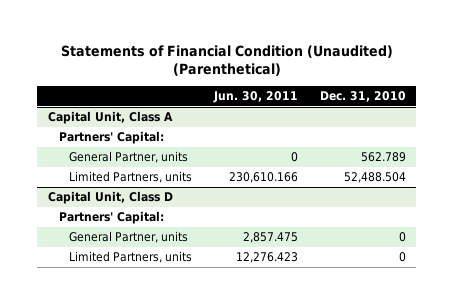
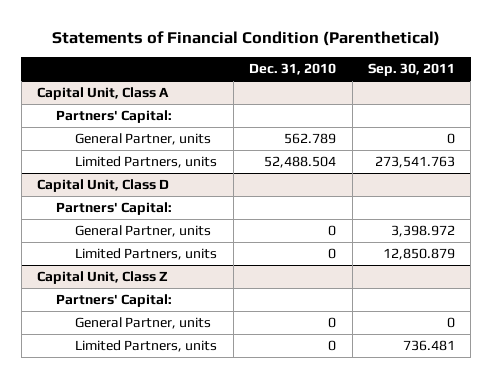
[60,44,393,77] Statements of Financial Condition (Unaudited) (Parenthetical) -> [52,31,441,47] Statements of Financial Condition (Parenthetical)
[213,91,299,104] Jun. 30, 2011 -> none
none -> [367,63,455,77] Sep. 30, 2011
none -> [37,270,169,284] Capital Unit, Class Z
none -> [56,293,173,307] Partners' Capital:
none -> [75,316,212,329] General Partner, units
none -> [75,339,218,352] Limited Partners, units

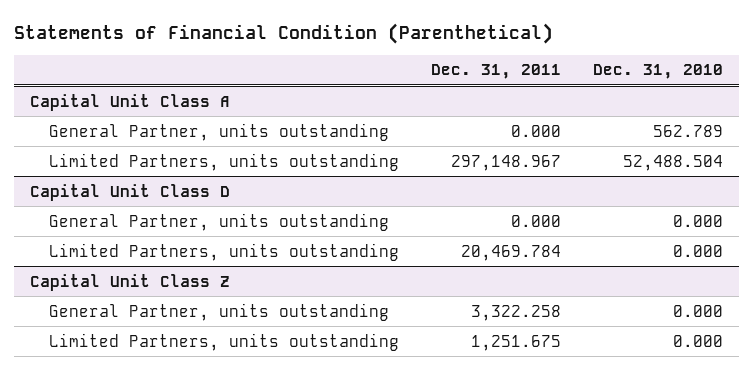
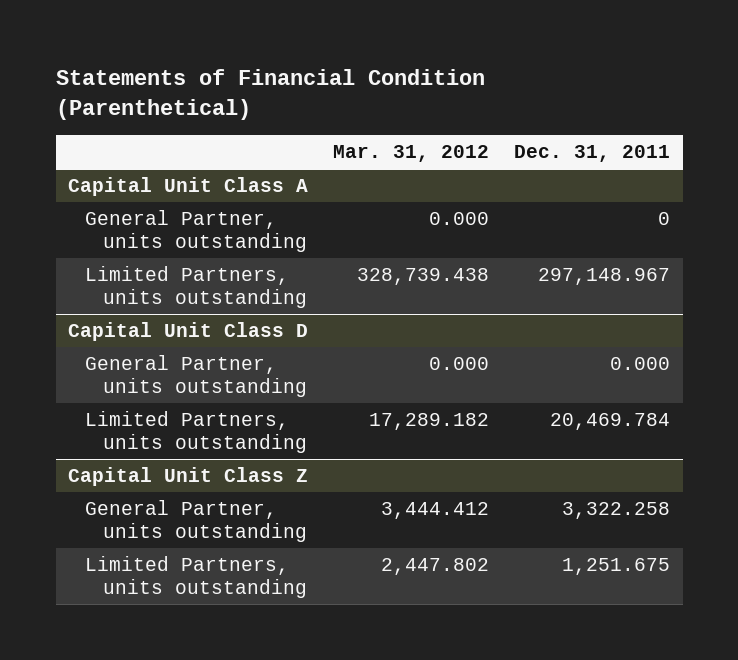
[592,64,723,80] Dec. 31, 2010 -> none
none -> [333,144,490,162] Mar. 31, 2012
[511,124,562,137] 0.000 -> [658,212,671,226] 0

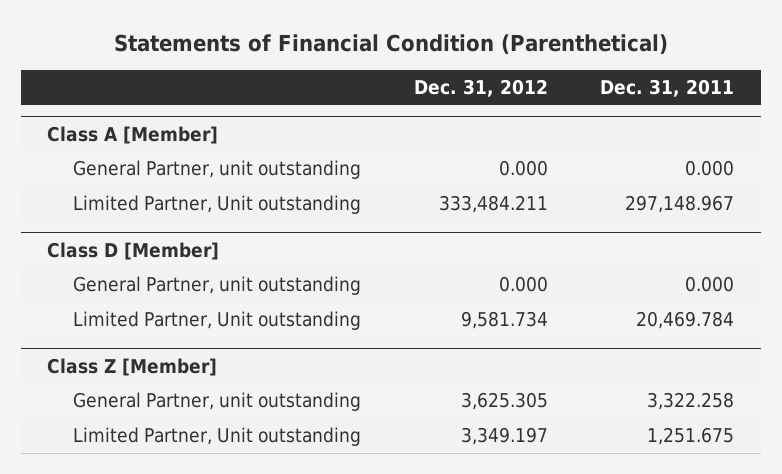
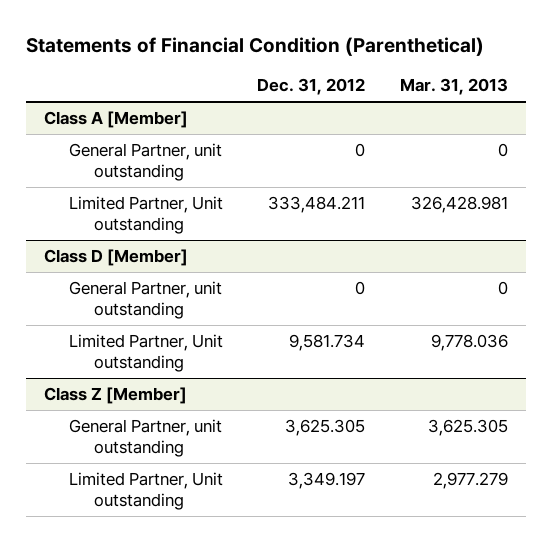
[600,79,735,98] Dec. 31, 2011 -> none
none -> [400,78,509,96] Mar. 31, 2013
[498,160,548,177] 0.000 -> [355,142,366,157] 0
[498,276,548,293] 0.000 -> [355,280,366,295] 0

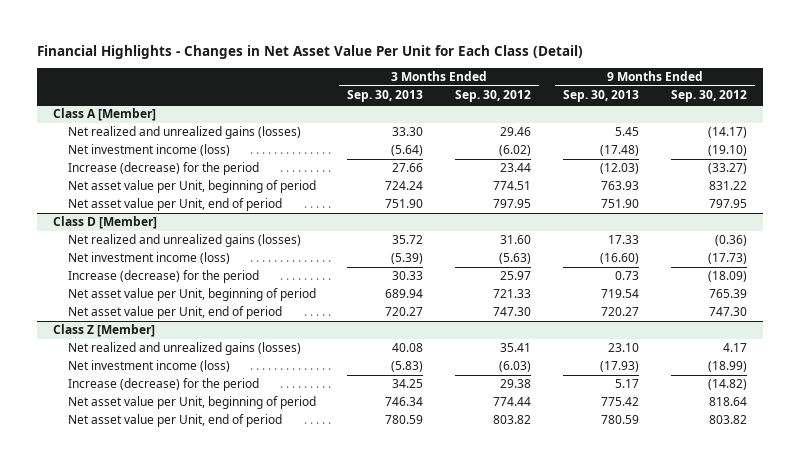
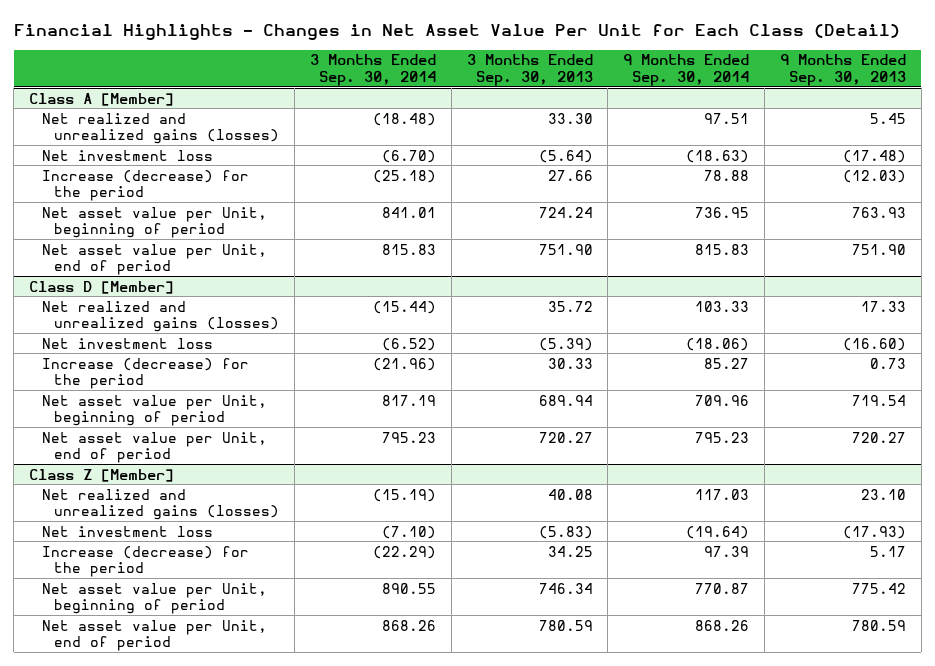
[455,90,532,103] Sep. 30, 2012 -> none
[670,90,747,103] Sep. 30, 2012 -> none
none -> [309,54,436,86] 3 Months Ended Sep. 30, 2014
none -> [623,54,750,86] 9 Months Ended Sep. 30, 2014
[67,144,230,157] Net investment income (loss) -> [41,149,213,161] Net investment loss
[67,252,230,265] Net investment income (loss) -> [41,337,213,349] Net investment loss
[67,360,230,373] Net investment income (loss) -> [41,525,213,537] Net investment loss

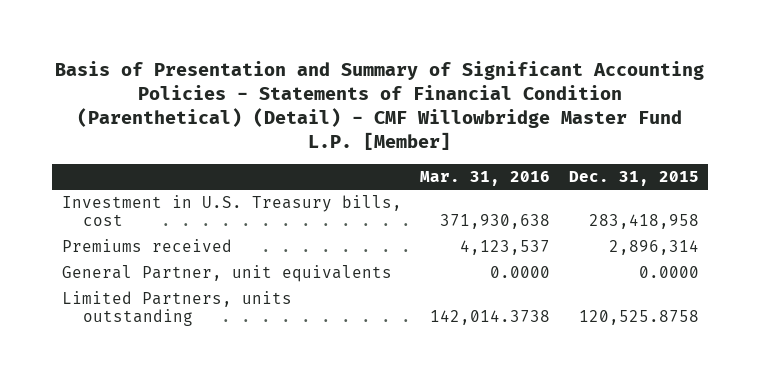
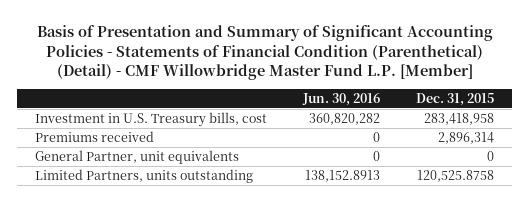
[420,170,551,186] Mar. 31, 2016 -> none
none -> [302,92,381,106] Jun. 30, 2016
[639,266,700,279] 0.0000 -> [486,150,494,161] 0

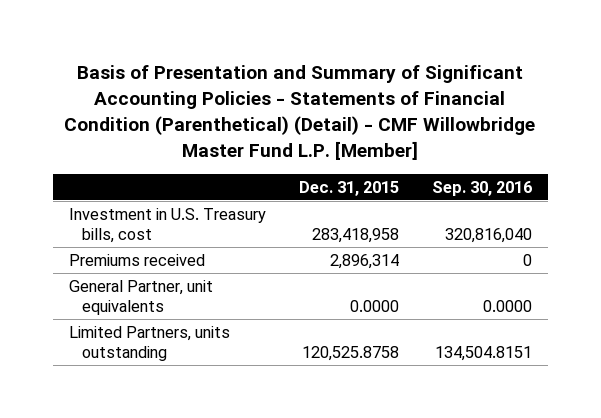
[302,92,381,106] Jun. 30, 2016 -> none
none -> [431,180,532,196] Sep. 30, 2016
[486,150,494,161] 0 -> [349,300,399,313] 0.0000

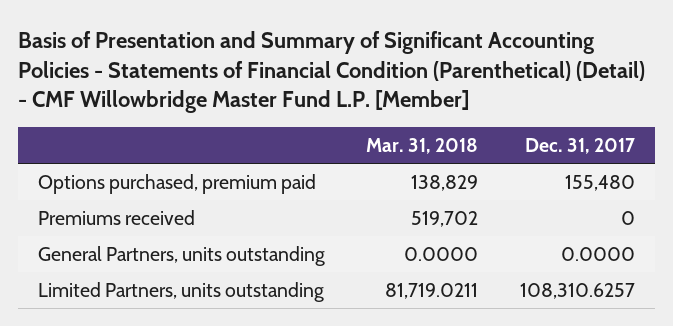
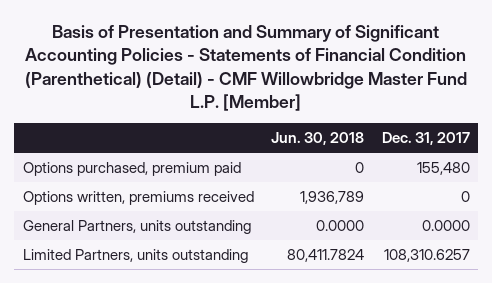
[366,137,479,154] Mar. 31, 2018 -> none
none -> [271,132,365,146] Jun. 30, 2018
[38,209,196,225] Premiums received -> [22,190,254,205] Options written, premiums received

